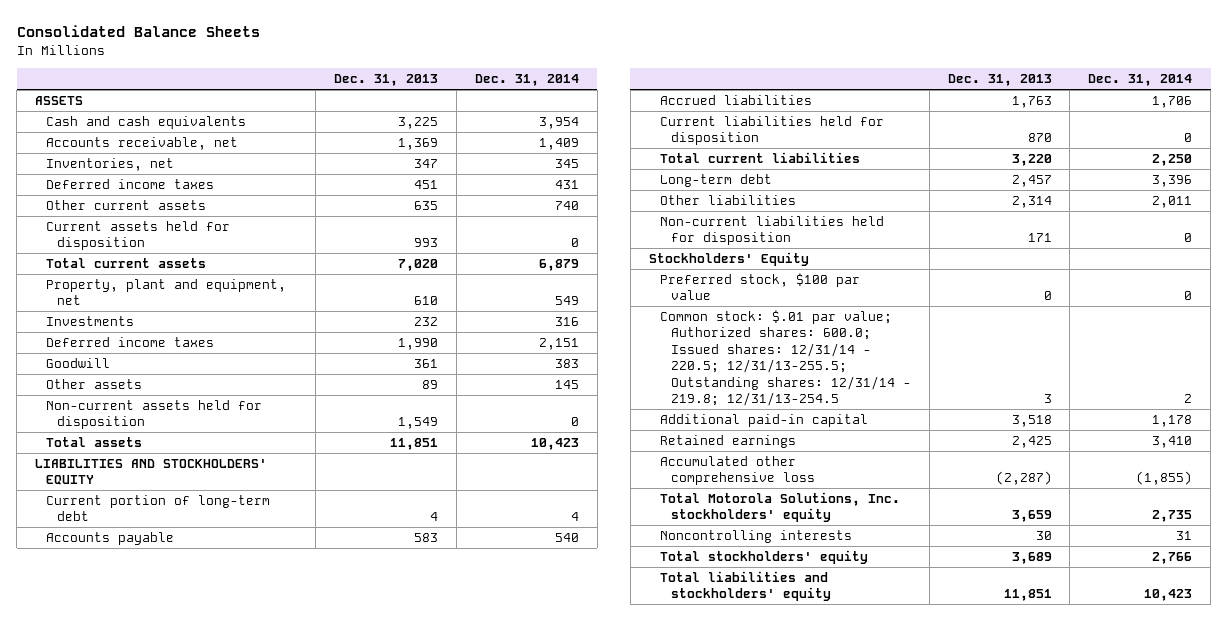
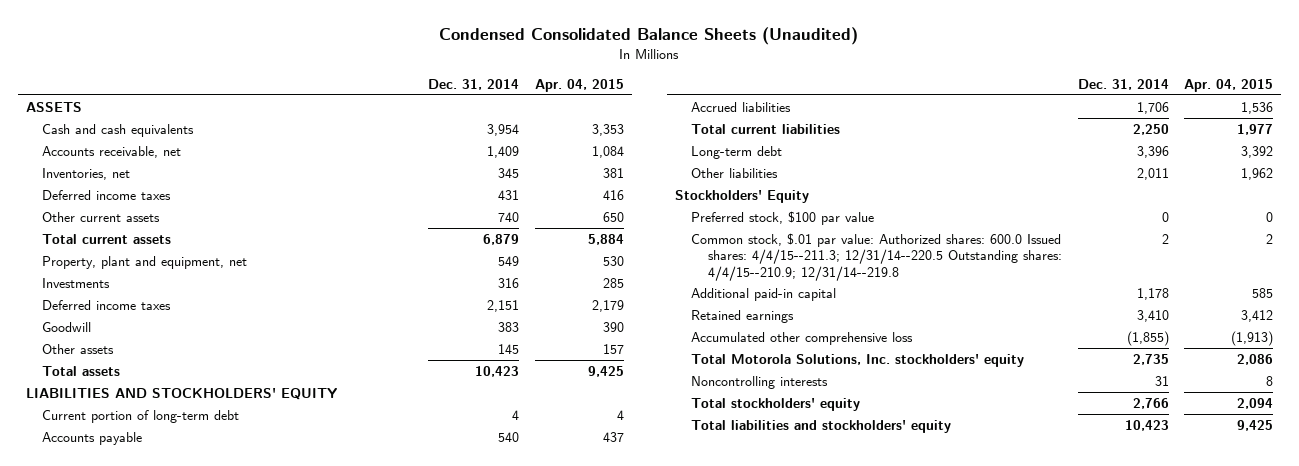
[16,25,260,38] Consolidated Balance Sheets -> [439,26,859,45] Condensed Consolidated Balance Sheets (Unaudited)
[334,74,439,87] Dec. 31, 2013 -> none
none -> [534,78,624,92] Apr. 04, 2015
[46,221,231,251] Current assets held for disposition -> none
[46,400,263,430] Non-current assets held for disposition -> none
[659,116,884,146] Current liabilities held for disposition -> none
[659,216,884,246] Non-current liabilities held for disposition -> none
[659,310,911,407] Common stock: $.01 par value; Authorized shares: 600.0; Issued shares: 12/31/14 - 220.5; 12/31/13-255.5; Outstanding shares: 12/31/14 - 219.8; 12/31/13-254.5 -> [691,232,1062,281] Common stock, $.01 par value: Authorized shares: 600.0 Issued shares: 4/4/15--211.3; 12/31/14--220.5 Outstanding shares: 4/4/15--210.9; 12/31/14--219.8

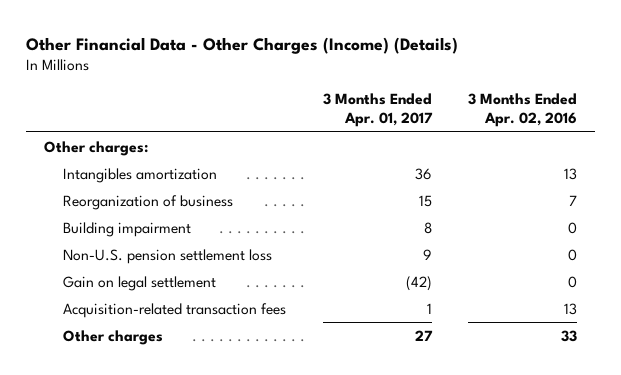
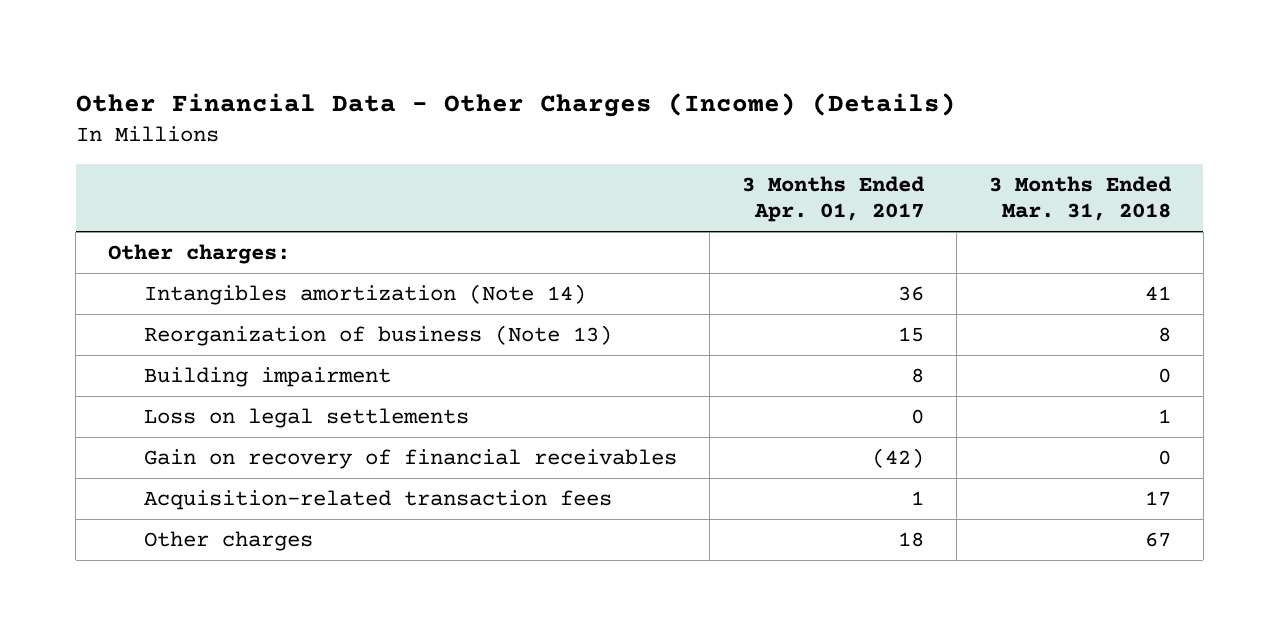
[468,93,578,128] 3 Months Ended Apr. 02, 2016 -> none
none -> [988,175,1172,222] 3 Months Ended Mar. 31, 2018
[63,167,218,183] Intangibles amortization -> [143,284,586,306] Intangibles amortization (Note 14)
[63,194,234,210] Reorganization of business -> [143,325,612,347] Reorganization of business (Note 13)
[63,248,273,264] Non-U.S. pension settlement loss -> none
[63,275,217,291] Gain on legal settlement -> [143,408,469,429] Loss on legal settlements
[405,275,432,291] (42) -> [910,409,924,425] 0
none -> [143,449,677,470] Gain on recovery of financial receivables
[414,329,433,341] 27 -> [897,532,924,548] 18

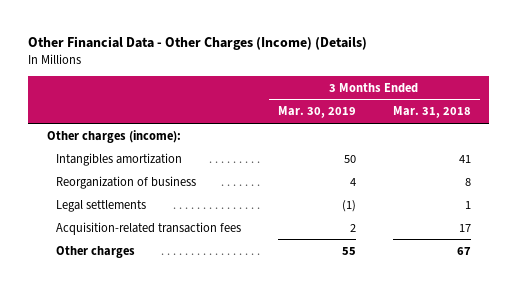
[741,175,925,223] 3 Months Ended Apr. 01, 2017 -> none
none -> [277,106,356,119] Mar. 30, 2019
[143,367,391,388] Building impairment -> none
[143,449,677,470] Gain on recovery of financial receivables -> none
[108,244,291,265] Other charges: -> [46,129,181,143] Other charges (income):
[143,284,586,306] Intangibles amortization (Note 14) -> [56,152,183,166] Intangibles amortization
[143,325,612,347] Reorganization of business (Note 13) -> [56,175,197,189] Reorganization of business
[143,408,469,429] Loss on legal settlements -> [56,199,147,212] Legal settlements

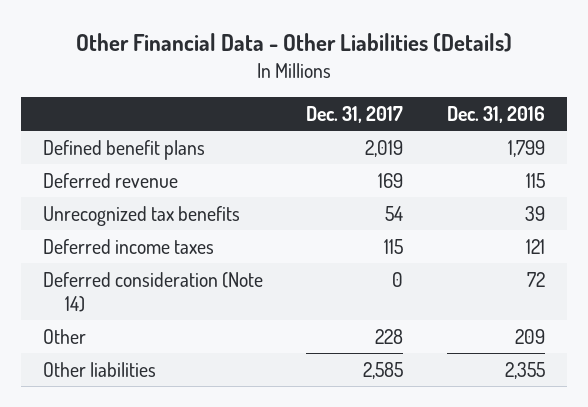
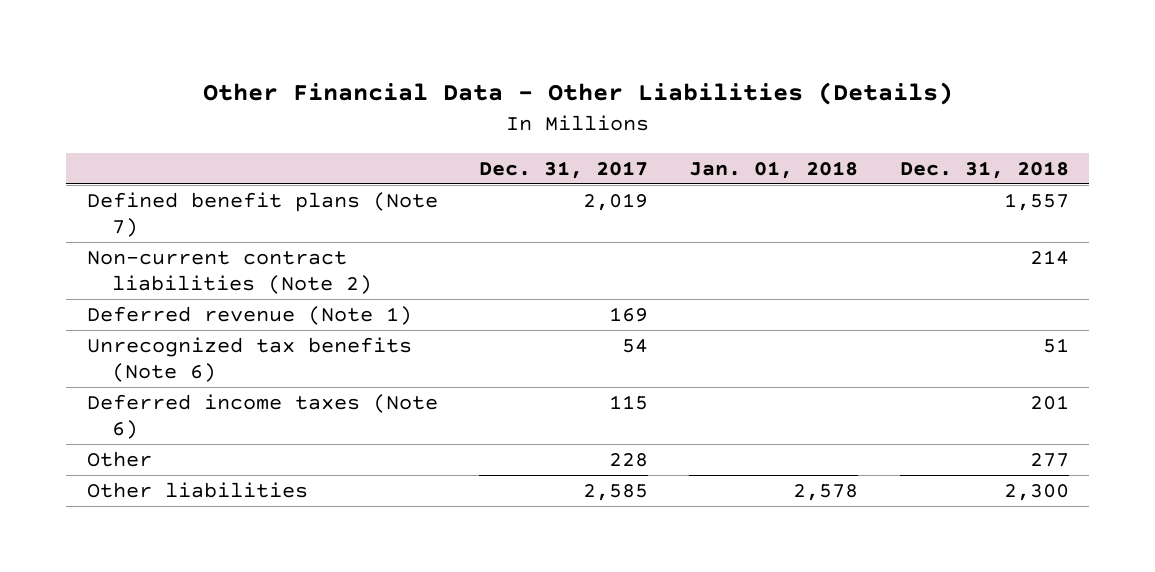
[446,106,545,124] Dec. 31, 2016 -> none
none -> [689,160,859,179] Jan. 01, 2018
none -> [899,160,1069,179] Dec. 31, 2018
[42,271,263,312] Deferred consideration (Note 14) -> none
[42,139,205,160] Defined benefit plans -> [86,192,438,237] Defined benefit plans (Note 7)
none -> [86,251,373,294] Non-current contract liabilities (Note 2)
[42,172,178,188] Deferred revenue -> [86,306,412,326] Deferred revenue (Note 1)
[42,205,240,226] Unrecognized tax benefits -> [86,337,412,382] Unrecognized tax benefits (Note 6)
[42,238,214,254] Deferred income taxes -> [86,394,438,439] Deferred income taxes (Note 6)

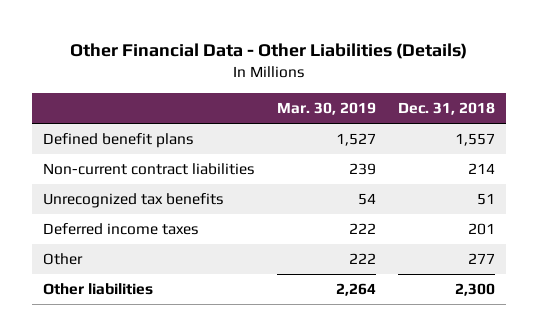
[478,160,648,179] Dec. 31, 2017 -> none
[689,160,859,179] Jan. 01, 2018 -> none
none -> [276,102,376,116] Mar. 30, 2019
[86,306,412,326] Deferred revenue (Note 1) -> none
[86,192,438,237] Defined benefit plans (Note 7) -> [43,133,194,149] Defined benefit plans
[86,251,373,294] Non-current contract liabilities (Note 2) -> [43,163,255,176] Non-current contract liabilities
[86,337,412,382] Unrecognized tax benefits (Note 6) -> [43,193,224,209] Unrecognized tax benefits
[86,394,438,439] Deferred income taxes (Note 6) -> [43,223,199,236] Deferred income taxes

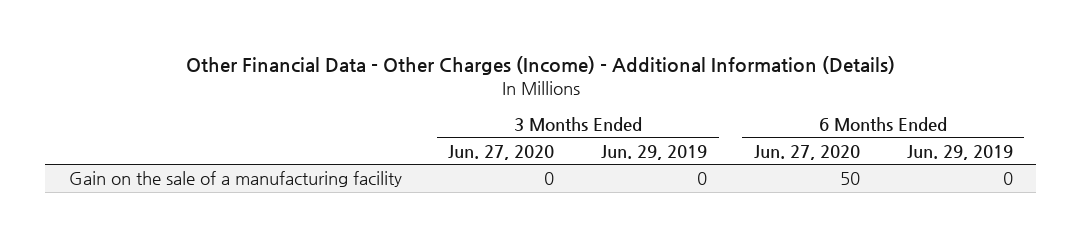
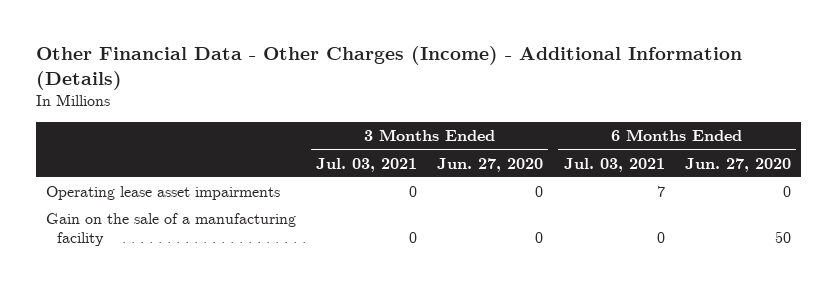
[601,144,708,160] Jun. 29, 2019 -> none
[906,144,1013,160] Jun. 29, 2019 -> none
none -> [316,157,418,172] Jul. 03, 2021
none -> [563,157,665,172] Jul. 03, 2021
none -> [45,186,280,201] Operating lease asset impairments

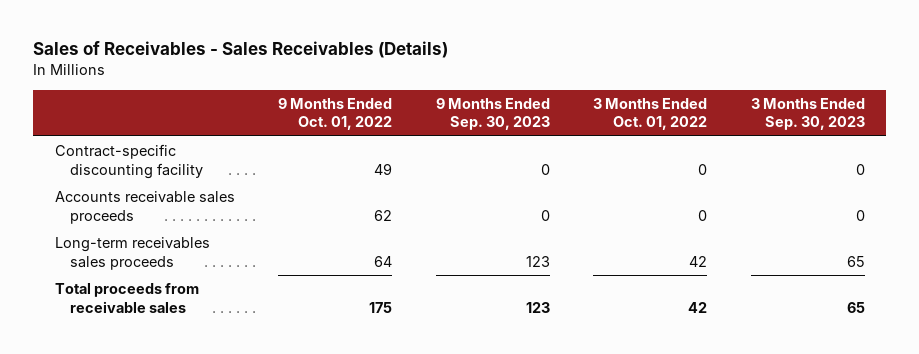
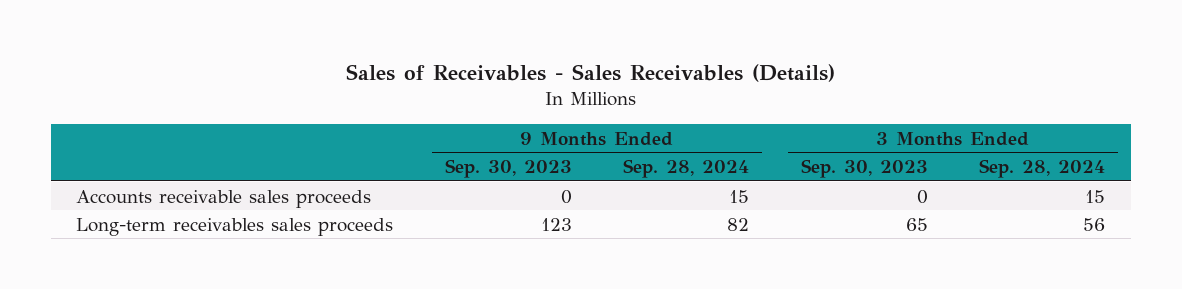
[278,97,393,131] 9 Months Ended Oct. 01, 2022 -> none
[593,97,708,131] 3 Months Ended Oct. 01, 2022 -> none
none -> [623,158,750,178] Sep. 28, 2024
none -> [979,158,1106,178] Sep. 28, 2024
[54,144,203,179] Contract-specific discounting facility -> none
[54,283,199,313] Total proceeds from receivable sales -> none

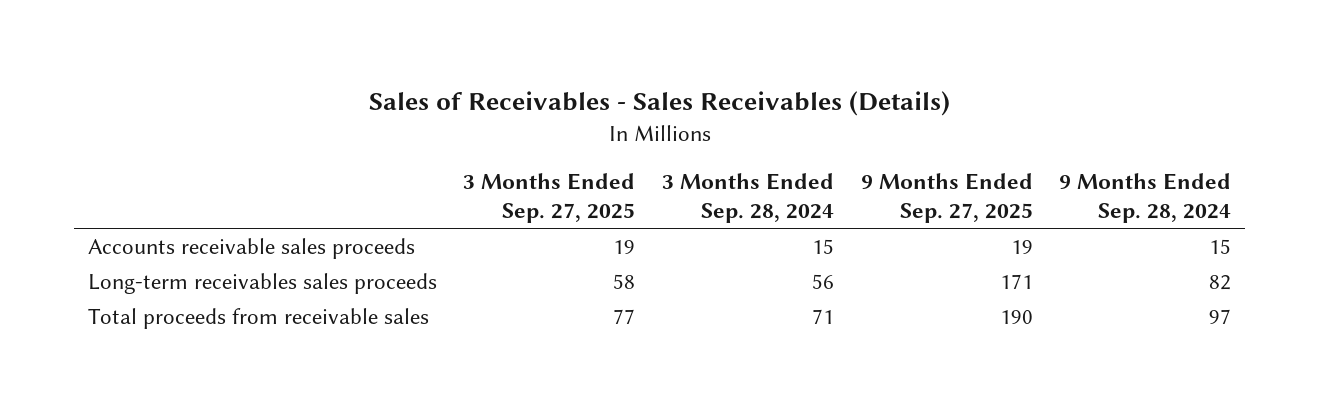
[444,158,572,178] Sep. 30, 2023 -> none
[800,158,928,178] Sep. 30, 2023 -> none
none -> [463,172,636,224] 3 Months Ended Sep. 27, 2025
none -> [860,172,1033,224] 9 Months Ended Sep. 27, 2025
none -> [87,308,429,330] Total proceeds from receivable sales

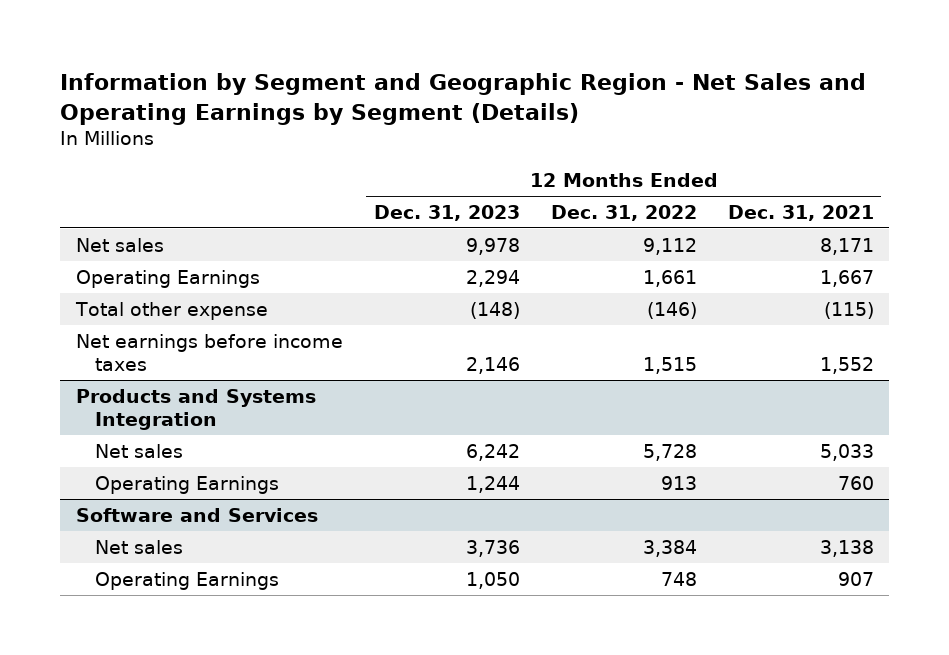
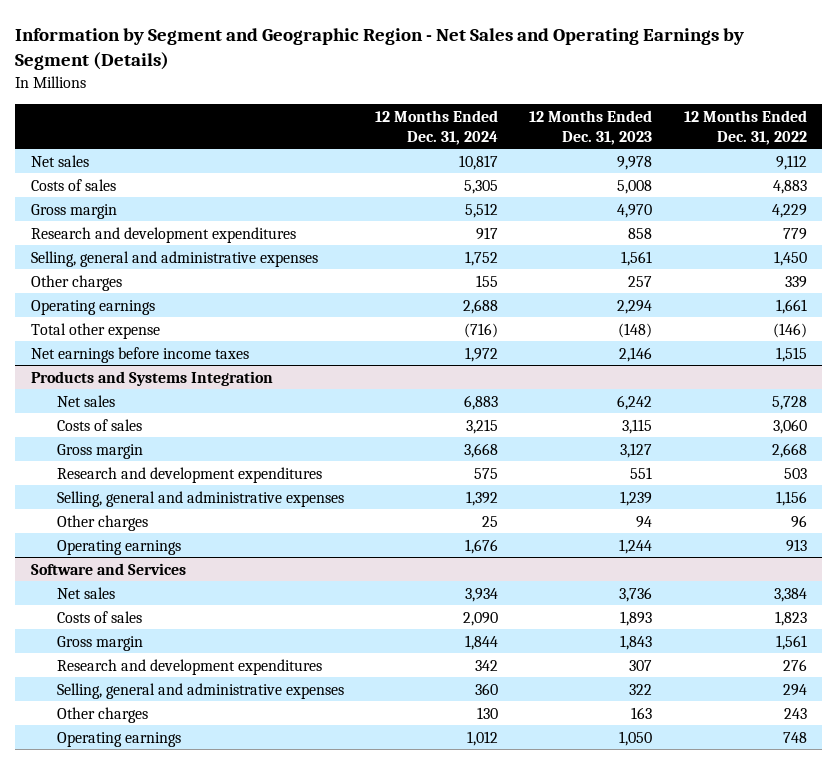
[727,204,874,221] Dec. 31, 2021 -> none
none -> [375,109,499,145] 12 Months Ended Dec. 31, 2024
none -> [31,178,117,191] Costs of sales
none -> [31,203,118,219] Gross margin
none -> [31,226,297,243] Research and development expenditures
none -> [31,250,319,267] Selling, general and administrative expenses
none -> [31,274,123,291] Other charges
[75,269,260,288] Operating Earnings -> [31,299,156,315] Operating earnings
none -> [56,418,142,431] Costs of sales
none -> [56,443,143,459] Gross margin
none -> [56,466,322,483] Research and development expenditures
none -> [56,490,344,507] Selling, general and administrative expenses
none -> [56,514,148,531] Other charges
[95,475,280,494] Operating Earnings -> [56,539,181,555] Operating earnings
none -> [56,610,142,623] Costs of sales
none -> [56,635,143,651] Gross margin
none -> [56,658,322,675] Research and development expenditures
none -> [56,682,344,699] Selling, general and administrative expenses
none -> [56,706,148,723] Other charges
[95,571,280,590] Operating Earnings -> [56,731,181,747] Operating earnings

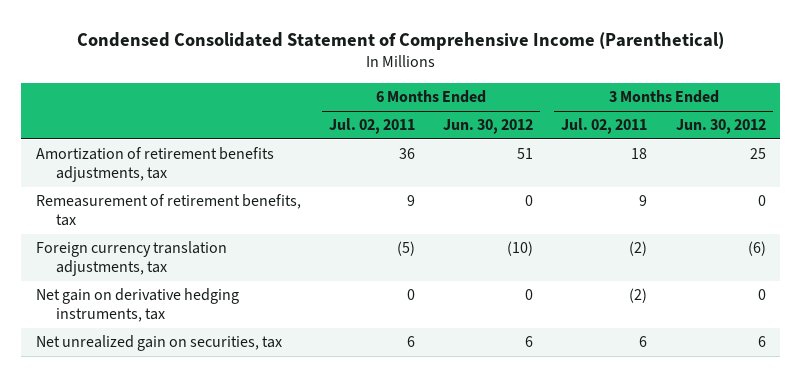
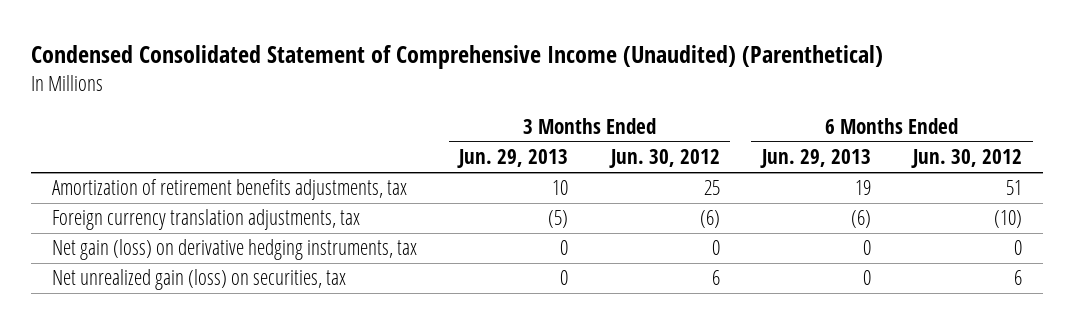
[76,32,724,51] Condensed Consolidated Statement of Comprehensive Income (Parenthetical) -> [31,45,884,70] Condensed Consolidated Statement of Comprehensive Income (Unaudited) (Parenthetical)
[328,118,415,135] Jul. 02, 2011 -> none
[561,118,648,135] Jul. 02, 2011 -> none
none -> [457,149,569,169] Jun. 29, 2013
none -> [759,149,871,169] Jun. 29, 2013
[35,194,301,226] Remeasurement of retirement benefits, tax -> none
[35,288,239,322] Net gain on derivative hedging instruments, tax -> [52,239,418,261] Net gain (loss) on derivative hedging instruments, tax
[35,335,282,352] Net unrealized gain on securities, tax -> [52,269,347,291] Net unrealized gain (loss) on securities, tax

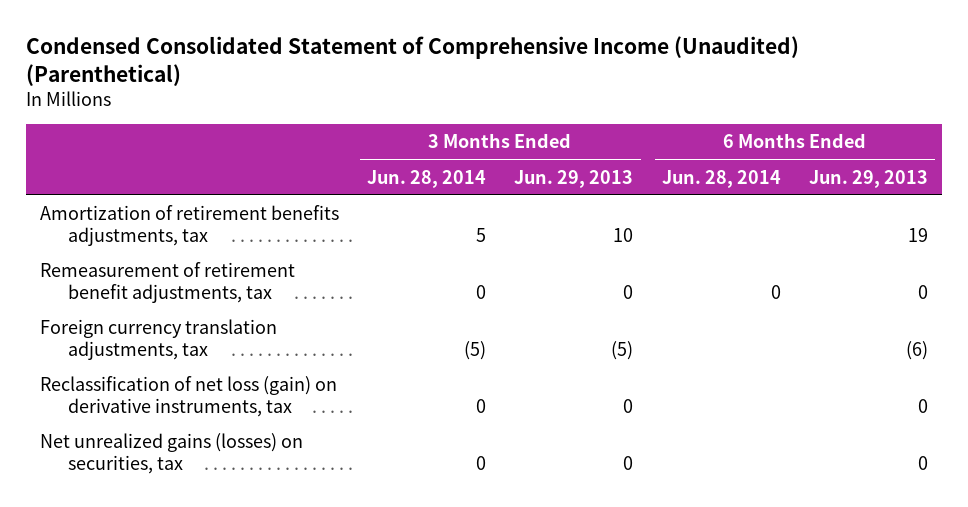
[608,149,720,169] Jun. 30, 2012 -> none
[911,149,1023,169] Jun. 30, 2012 -> none
none -> [367,169,487,188] Jun. 28, 2014
none -> [661,169,781,188] Jun. 28, 2014
none -> [39,262,295,304] Remeasurement of retirement benefit adjustments, tax
[52,239,418,261] Net gain (loss) on derivative hedging instruments, tax -> [39,376,337,418] Reclassification of net loss (gain) on derivative instruments, tax
[52,269,347,291] Net unrealized gain (loss) on securities, tax -> [39,433,303,475] Net unrealized gains (losses) on securities, tax

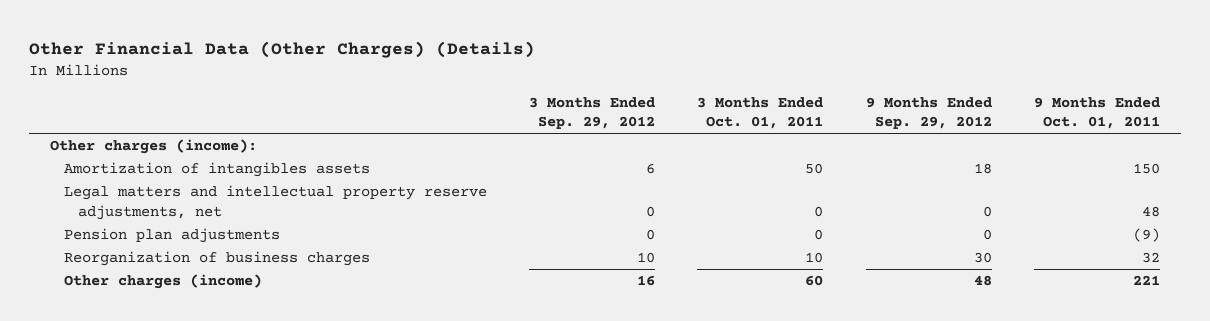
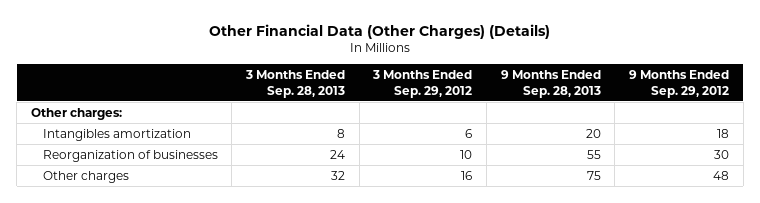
[697,96,824,130] 3 Months Ended Oct. 01, 2011 -> none
[1033,96,1160,130] 9 Months Ended Oct. 01, 2011 -> none
none -> [245,70,346,98] 3 Months Ended Sep. 28, 2013
none -> [500,70,601,98] 9 Months Ended Sep. 28, 2013
[64,185,488,220] Legal matters and intellectual property reserve adjustments, net -> none
[64,228,281,244] Pension plan adjustments -> none
[50,139,258,155] Other charges (income): -> [31,107,123,120] Other charges:
[64,162,371,178] Amortization of intangibles assets -> [42,128,191,141] Intangibles amortization
[64,251,371,267] Reorganization of business charges -> [42,149,218,162] Reorganization of businesses
[64,274,263,290] Other charges (income) -> [42,170,129,183] Other charges

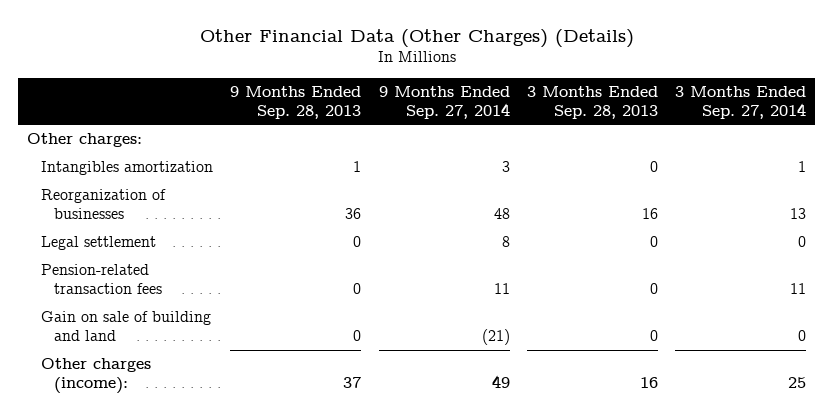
[372,70,473,98] 3 Months Ended Sep. 29, 2012 -> none
[629,70,730,98] 9 Months Ended Sep. 29, 2012 -> none
none -> [378,85,510,119] 9 Months Ended Sep. 27, 2014
none -> [675,85,807,119] 3 Months Ended Sep. 27, 2014
[337,128,346,138] 8 -> [649,161,658,173] 0
[585,128,601,138] 20 -> [353,161,362,173] 1
[330,149,346,159] 24 -> [641,207,658,219] 16
[586,149,601,159] 55 -> [345,207,362,219] 36
none -> [40,236,156,251] Legal settlement
none -> [40,264,163,294] Pension-related transaction fees
none -> [40,311,211,341] Gain on sale of building and land
[42,170,129,183] Other charges -> [40,358,151,394] Other charges (income):
[331,170,346,180] 32 -> [639,376,658,388] 16
[586,170,601,180] 75 -> [343,376,362,388] 37

